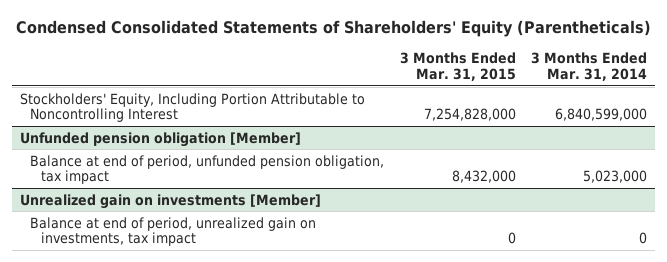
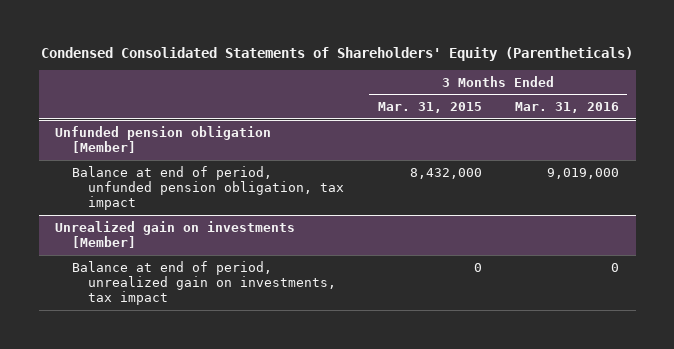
[531,52,648,81] 3 Months Ended Mar. 31, 2014 -> none
none -> [515,102,620,114] Mar. 31, 2016
[20,92,366,123] Stockholders' Equity, Including Portion Attributable to Noncontrolling Interest -> none

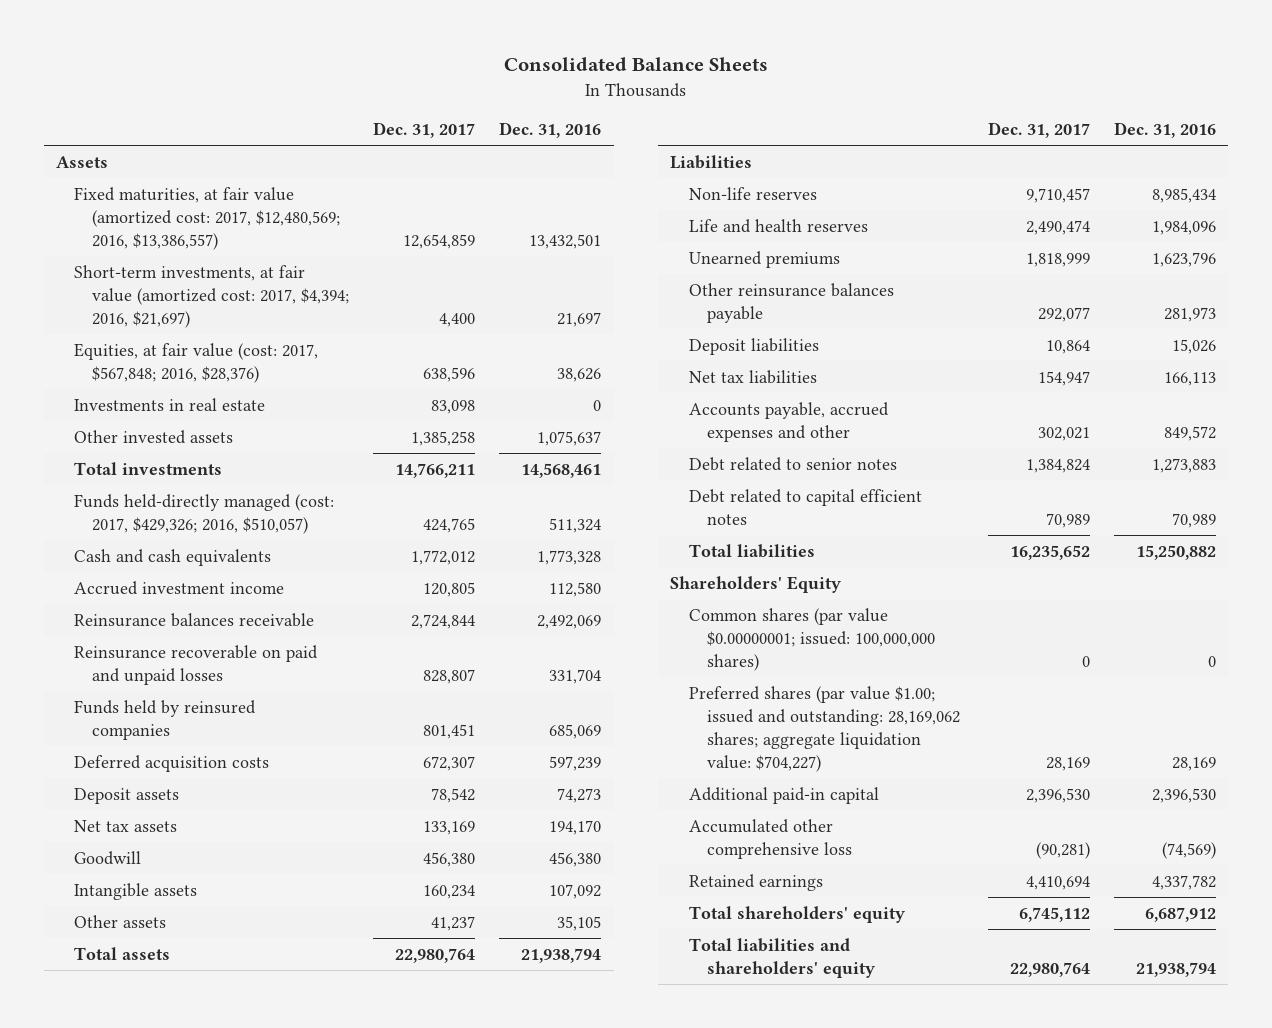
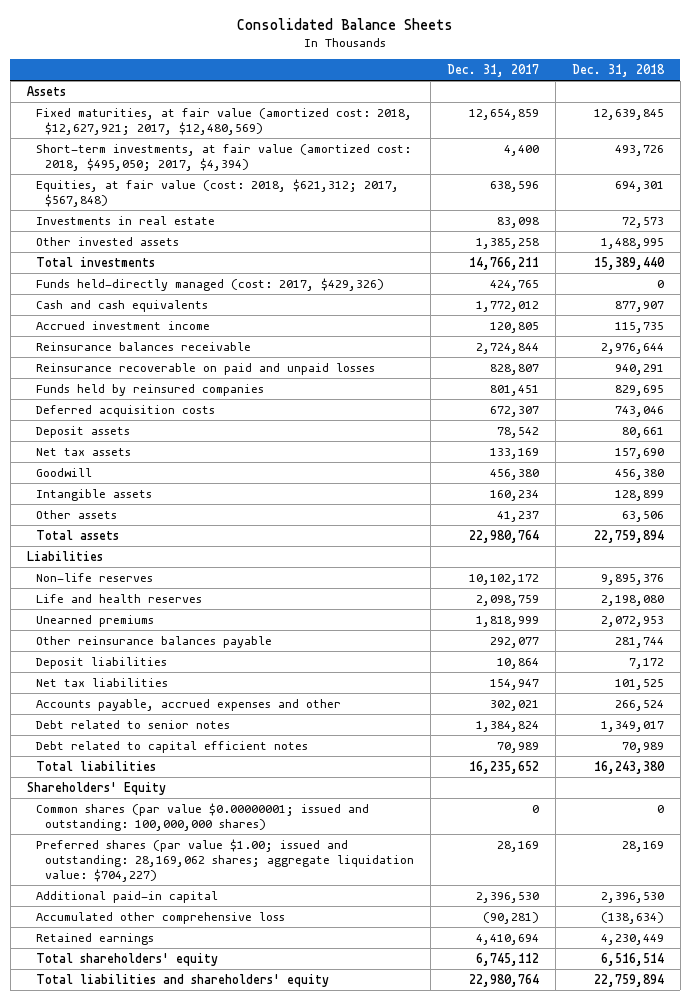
[499,122,602,139] Dec. 31, 2016 -> none
none -> [571,64,665,78] Dec. 31, 2018
[73,186,341,250] Fixed maturities, at fair value (amortized cost: 2017, $12,480,569; 2016, $13,386,557) -> [35,107,412,135] Fixed maturities, at fair value (amortized cost: 2018, $12,627,921; 2017, $12,480,569)
[73,264,350,328] Short-term investments, at fair value (amortized cost: 2017, $4,394; 2016, $21,697) -> [35,143,411,171] Short-term investments, at fair value (amortized cost: 2018, $495,050; 2017, $4,394)
[73,342,318,383] Equities, at fair value (cost: 2017, $567,848; 2016, $28,376) -> [35,178,399,207] Equities, at fair value (cost: 2018, $621,312; 2017, $567,848)
[73,493,334,534] Funds held-directly managed (cost: 2017, $429,326; 2016, $510,057) -> [35,277,384,291] Funds held-directly managed (cost: 2017, $429,326)
[1025,187,1090,203] 9,710,457 -> [468,573,539,585] 10,102,172
[1025,219,1090,235] 2,490,474 -> [475,594,539,606] 2,098,759
[688,607,935,671] Common shares (par value $0.00000001; issued: 100,000,000 shares) -> [35,802,369,831] Common shares (par value $0.00000001; issued and outstanding: 100,000,000 shares)

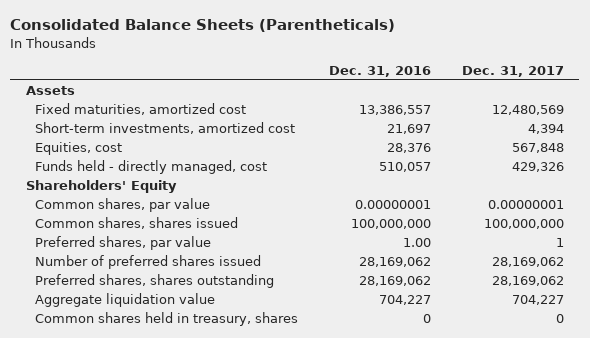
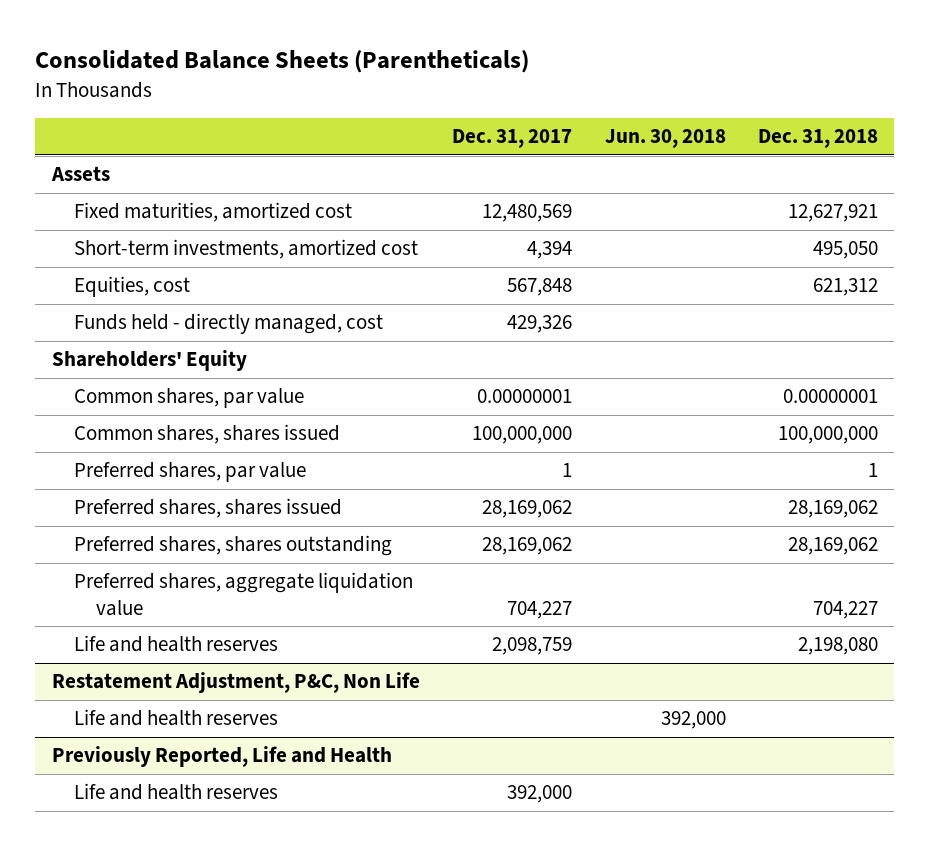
[328,65,431,77] Dec. 31, 2016 -> none
none -> [604,129,726,149] Jun. 30, 2018
none -> [758,129,879,149] Dec. 31, 2018
[35,255,262,270] Number of preferred shares issued -> [73,498,342,519] Preferred shares, shares issued
[35,312,299,327] Common shares held in treasury, shares -> none
[35,293,216,308] Aggregate liquidation value -> [73,572,413,616] Preferred shares, aggregate liquidation value
none -> [73,635,278,653] Life and health reserves
none -> [51,672,420,694] Restatement Adjustment, P&C, Non Life
none -> [73,709,278,727] Life and health reserves
none -> [51,746,392,768] Previously Reported, Life and Health
none -> [73,783,278,801] Life and health reserves

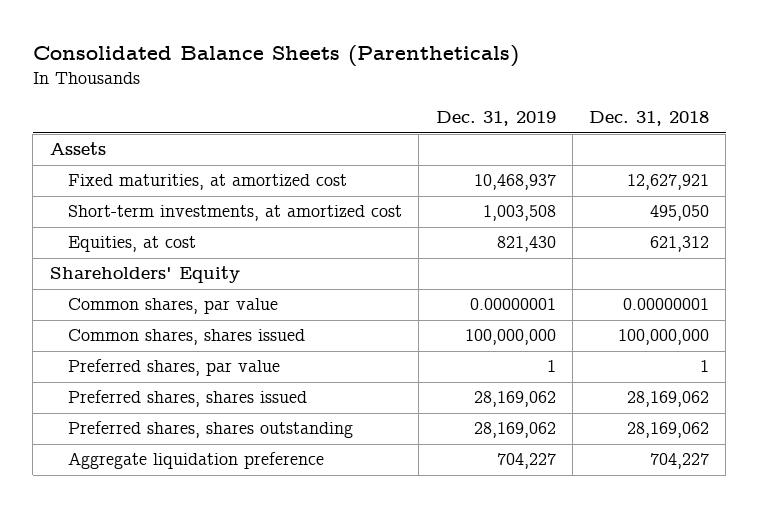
[452,129,573,149] Dec. 31, 2017 -> none
[604,129,726,149] Jun. 30, 2018 -> none
none -> [435,111,556,127] Dec. 31, 2019
[73,313,383,335] Funds held - directly managed, cost -> none
[73,202,352,223] Fixed maturities, amortized cost -> [68,174,348,191] Fixed maturities, at amortized cost
[73,239,418,260] Short-term investments, amortized cost -> [68,205,403,222] Short-term investments, at amortized cost
[73,276,190,298] Equities, cost -> [68,236,197,253] Equities, at cost
[73,635,278,653] Life and health reserves -> none
[51,672,420,694] Restatement Adjustment, P&C, Non Life -> none
[73,709,278,727] Life and health reserves -> none
[51,746,392,768] Previously Reported, Life and Health -> none
[73,783,278,801] Life and health reserves -> none
[73,572,413,616] Preferred shares, aggregate liquidation value -> [68,452,325,470] Aggregate liquidation preference

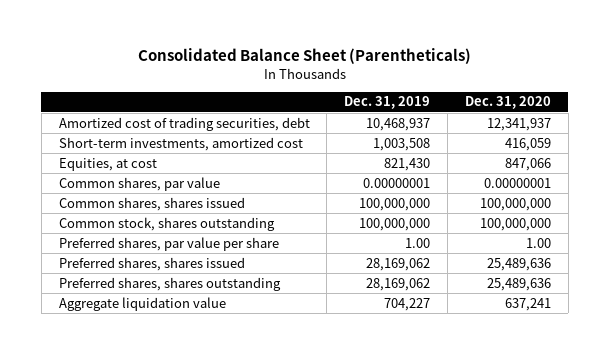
[32,45,519,68] Consolidated Balance Sheets (Parentheticals) -> [137,48,471,65] Consolidated Balance Sheet (Parentheticals)
[589,111,710,127] Dec. 31, 2018 -> none
none -> [464,96,551,110] Dec. 31, 2020
[49,142,106,156] Assets -> none
[68,174,348,191] Fixed maturities, at amortized cost -> [58,116,310,131] Amortized cost of trading securities, debt
[68,205,403,222] Short-term investments, at amortized cost -> [58,136,303,151] Short-term investments, amortized cost
[49,266,240,284] Shareholders' Equity -> none
none -> [58,216,275,231] Common stock, shares outstanding
[68,359,281,377] Preferred shares, par value -> [58,236,279,251] Preferred shares, par value per share
[546,360,556,373] 1 -> [405,237,431,248] 1.00
[68,452,325,470] Aggregate liquidation preference -> [58,296,226,311] Aggregate liquidation value

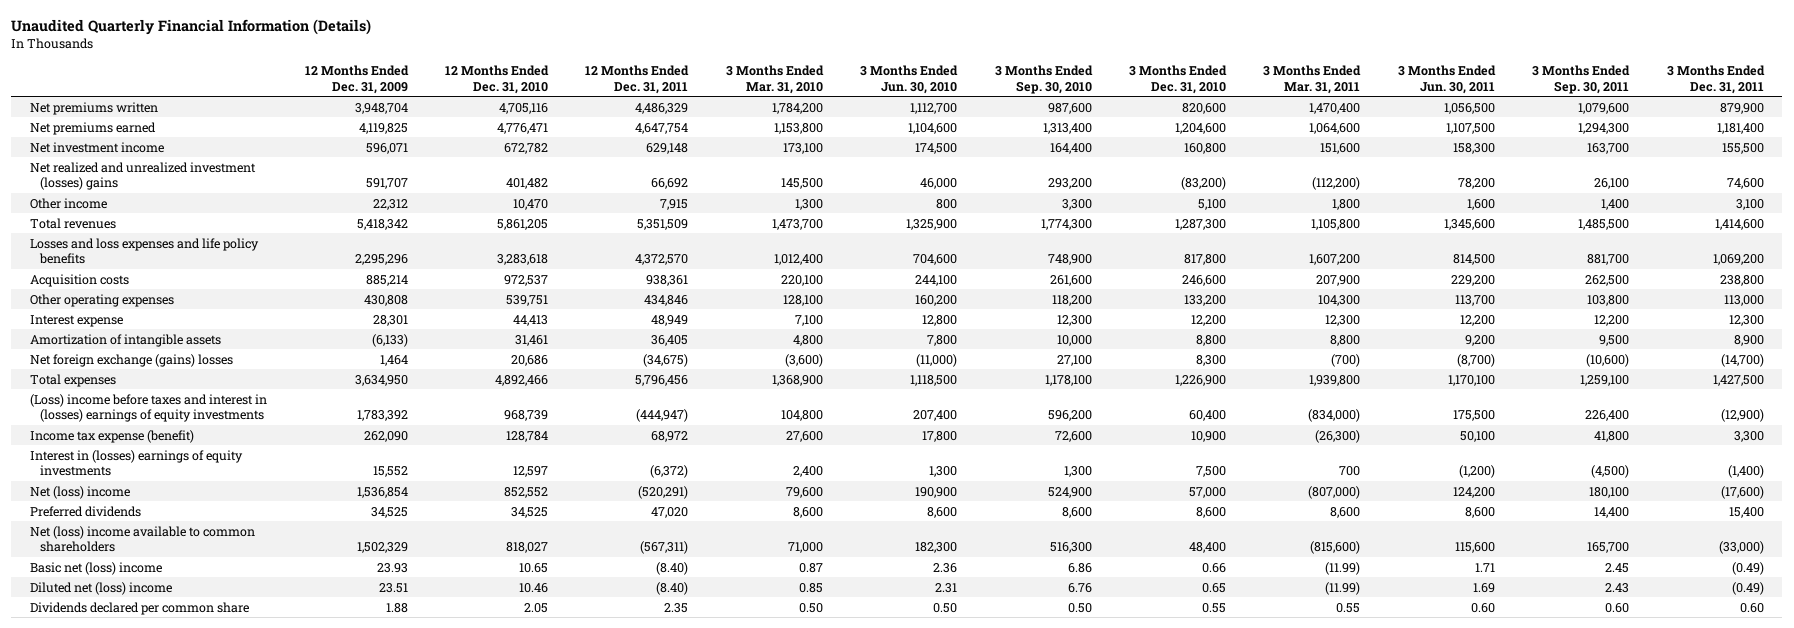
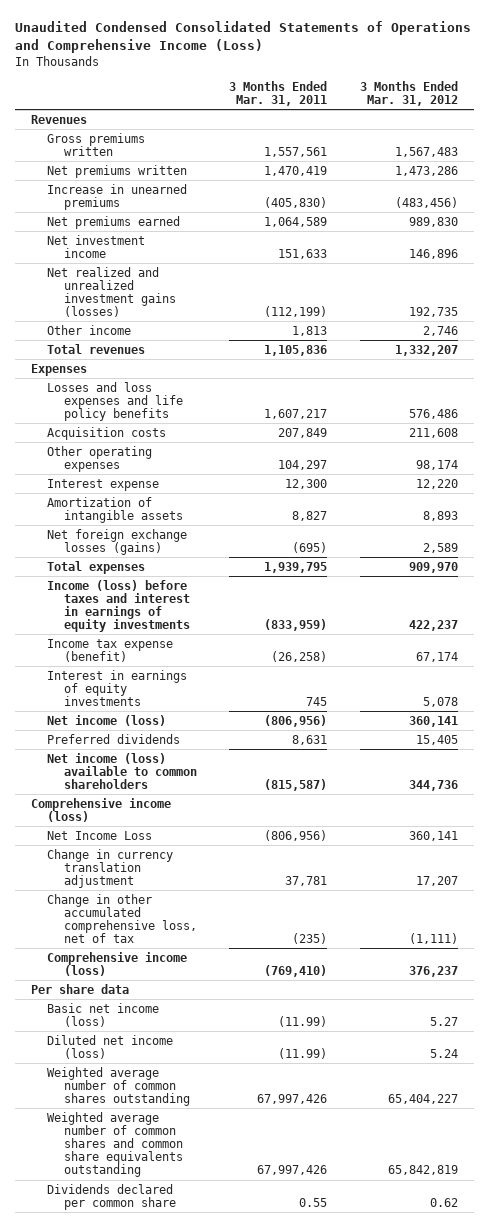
[11,18,372,35] Unaudited Quarterly Financial Information (Details) -> [14,21,471,54] Unaudited Condensed Consolidated Statements of Operations and Comprehensive Income (Loss)
[304,65,409,94] 12 Months Ended Dec. 31, 2009 -> none
[445,65,550,94] 12 Months Ended Dec. 31, 2010 -> none
[585,65,690,94] 12 Months Ended Dec. 31, 2011 -> none
[725,65,824,94] 3 Months Ended Mar. 31, 2010 -> none
[860,65,959,94] 3 Months Ended Jun. 30, 2010 -> none
[994,65,1093,94] 3 Months Ended Sep. 30, 2010 -> none
[1129,65,1228,94] 3 Months Ended Dec. 31, 2010 -> none
[1397,65,1496,94] 3 Months Ended Jun. 30, 2011 -> none
[1532,65,1631,94] 3 Months Ended Sep. 30, 2011 -> none
[1666,65,1765,94] 3 Months Ended Dec. 31, 2011 -> none
none -> [359,80,458,106] 3 Months Ended Mar. 31, 2012
none -> [30,114,87,124] Revenues
none -> [47,132,146,156] Gross premiums written
[1309,102,1361,114] 1,470,400 -> [264,165,328,176] 1,470,419
none -> [47,183,188,210] Increase in unearned premiums
[1309,122,1361,134] 1,064,600 -> [264,216,328,227] 1,064,589
[1320,142,1361,154] 151,600 -> [278,248,328,259] 151,633
[30,161,257,191] Net realized and unrealized investment (losses) gains -> [47,266,177,318] Net realized and unrealized investment gains (losses)
[1312,177,1361,191] (112,200) -> [264,306,328,318] (112,199)
[1332,198,1361,210] 1,800 -> [292,325,328,336] 1,813
[1311,218,1361,230] 1,105,800 -> [264,344,328,356] 1,105,836
none -> [30,363,87,376] Expenses
[1309,254,1361,266] 1,607,200 -> [264,409,328,420] 1,607,217
[1316,274,1361,286] 207,900 -> [278,427,328,438] 207,849
[1318,294,1361,306] 104,300 -> [278,459,328,470] 104,297
[1330,334,1361,346] 8,800 -> [292,510,328,521] 8,827
[30,353,234,367] Net foreign exchange (gains) losses -> [47,528,188,555] Net foreign exchange losses (gains)
[1331,353,1361,367] (700) -> [292,541,328,553] (695)
[1309,374,1361,386] 1,939,800 -> [264,561,328,573] 1,939,795
[30,393,268,423] (Loss) income before taxes and interest in (losses) earnings of equity investments -> [47,579,191,633] Income (loss) before taxes and interest in earnings of equity investments
[1308,409,1361,423] (834,000) -> [264,619,328,632] (833,959)
[1315,429,1361,443] (26,300) -> [271,650,328,662] (26,258)
[30,449,244,477] Interest in (losses) earnings of equity investments -> [47,669,188,707] Interest in earnings of equity investments
[1339,466,1361,477] 700 -> [306,697,328,707] 745
[30,485,131,499] Net (loss) income -> [47,714,167,726] Net income (loss)
[1308,485,1361,499] (807,000) -> [264,714,328,727] (806,956)
[1330,506,1361,518] 8,600 -> [292,734,328,745] 8,631
[30,525,256,553] Net (loss) income available to common shareholders -> [47,752,198,790] Net income (loss) available to common shareholders
[1310,541,1361,555] (815,600) -> [264,779,328,792] (815,587)
none -> [30,797,171,822] Comprehensive income (loss)
none -> [47,830,153,840] Net Income Loss
none -> [47,848,174,889] Change in currency translation adjustment
none -> [47,893,198,944] Change in other accumulated comprehensive loss, net of tax
none -> [47,951,188,976] Comprehensive income (loss)
none -> [30,983,129,994] Per share data
[30,561,163,575] Basic net (loss) income -> [47,1002,160,1027] Basic net income (loss)
[30,581,173,595] Diluted net (loss) income -> [47,1034,174,1059] Diluted net income (loss)
none -> [47,1066,191,1107] Weighted average number of common shares outstanding
none -> [47,1111,184,1178] Weighted average number of common shares and common share equivalents outstanding

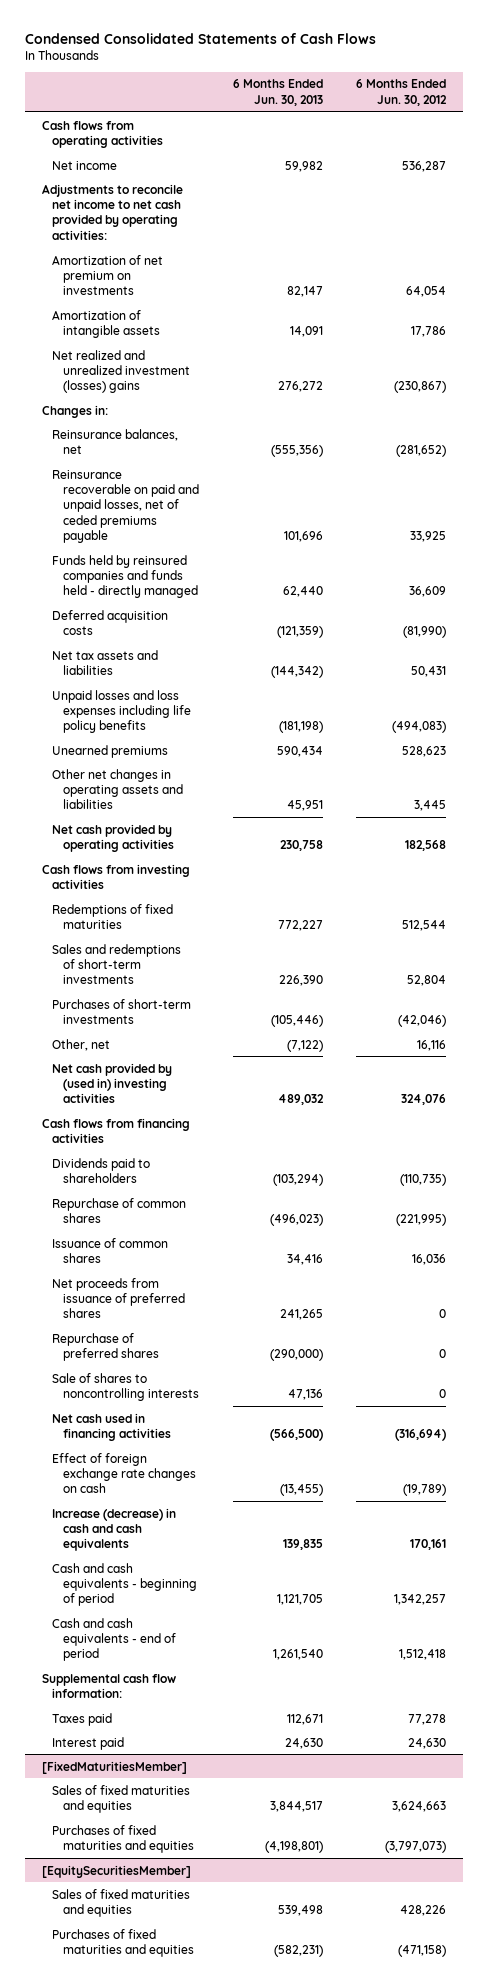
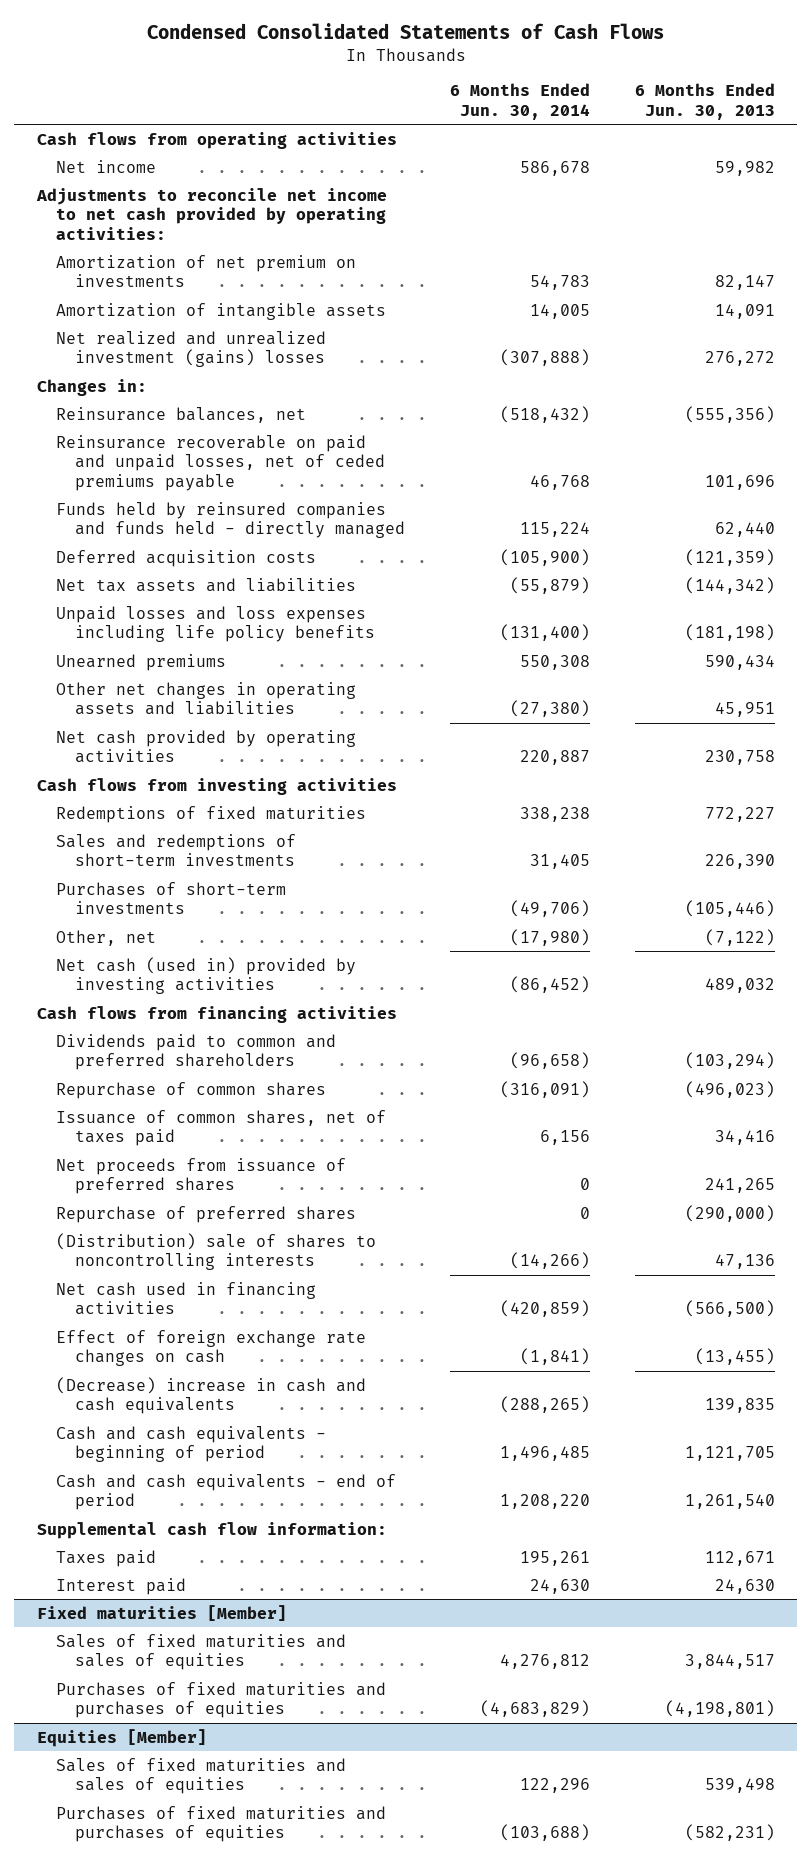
[356,79,448,106] 6 Months Ended Jun. 30, 2012 -> none
none -> [449,83,590,120] 6 Months Ended Jun. 30, 2014
[52,349,190,394] Net realized and unrealized investment (losses) gains -> [55,330,326,368] Net realized and unrealized investment (gains) losses
[52,1062,173,1104] Net cash provided by (used in) investing activities -> [55,956,356,995] Net cash (used in) provided by investing activities
[52,1157,151,1183] Dividends paid to shareholders -> [55,1033,336,1071] Dividends paid to common and preferred shareholders
[52,1237,169,1263] Issuance of common shares -> [55,1109,386,1147] Issuance of common shares, net of taxes paid
[52,1372,199,1401] Sale of shares to noncontrolling interests -> [55,1232,376,1271] (Distribution) sale of shares to noncontrolling interests
[52,1507,177,1552] Increase (decrease) in cash and cash equivalents -> [55,1376,366,1415] (Decrease) increase in cash and cash equivalents
[41,1760,187,1774] [FixedMaturitiesMember] -> none
[41,1864,191,1878] [EquitySecuritiesMember] -> none
none -> [36,1604,287,1621] Fixed maturities [Member]
[52,1784,191,1813] Sales of fixed maturities and equities -> [55,1633,346,1671] Sales of fixed maturities and sales of equities
[52,1824,194,1853] Purchases of fixed maturities and equities -> [55,1681,386,1719] Purchases of fixed maturities and purchases of equities
none -> [36,1728,207,1747] Equities [Member]
[52,1888,191,1917] Sales of fixed maturities and equities -> [55,1757,346,1795] Sales of fixed maturities and sales of equities
[52,1928,194,1957] Purchases of fixed maturities and equities -> [55,1805,386,1843] Purchases of fixed maturities and purchases of equities

